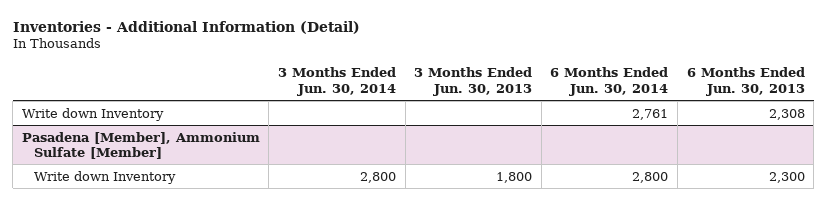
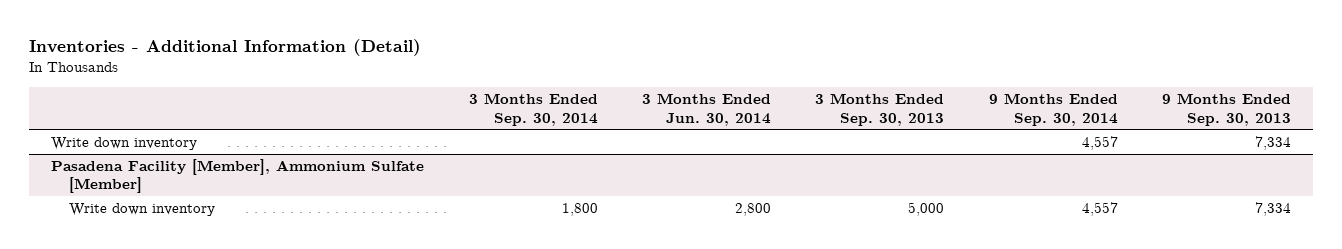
[414,67,533,96] 3 Months Ended Jun. 30, 2013 -> none
[550,67,669,96] 6 Months Ended Jun. 30, 2014 -> none
[686,67,805,96] 6 Months Ended Jun. 30, 2013 -> none
none -> [468,93,598,126] 3 Months Ended Sep. 30, 2014
none -> [815,93,945,126] 3 Months Ended Sep. 30, 2013
none -> [988,93,1118,126] 9 Months Ended Sep. 30, 2014
none -> [1162,93,1292,126] 9 Months Ended Sep. 30, 2013
[21,107,164,121] Write down Inventory -> [51,136,198,150] Write down inventory
[21,131,260,159] Pasadena [Member], Ammonium Sulfate [Member] -> [51,158,425,194] Pasadena Facility [Member], Ammonium Sulfate [Member]
[34,170,177,184] Write down Inventory -> [68,202,215,216] Write down inventory

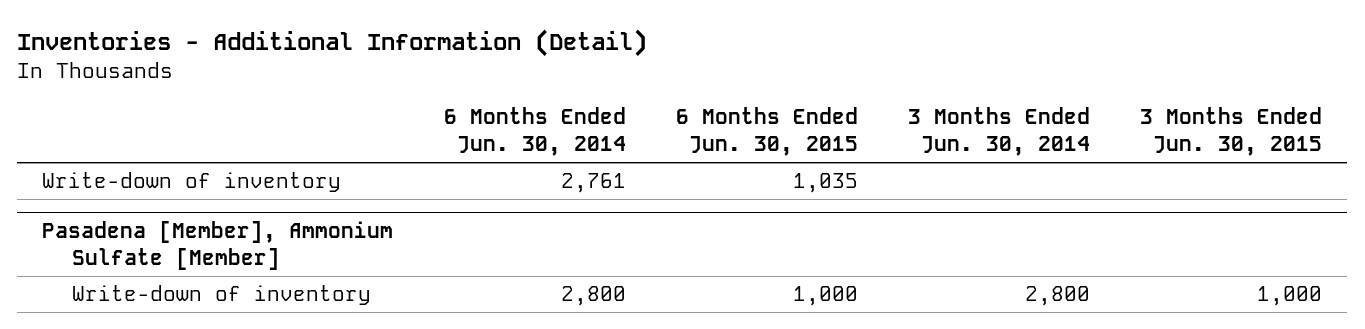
[468,93,598,126] 3 Months Ended Sep. 30, 2014 -> none
[815,93,945,126] 3 Months Ended Sep. 30, 2013 -> none
[988,93,1118,126] 9 Months Ended Sep. 30, 2014 -> none
[1162,93,1292,126] 9 Months Ended Sep. 30, 2013 -> none
none -> [443,107,626,157] 6 Months Ended Jun. 30, 2014
none -> [675,107,858,157] 6 Months Ended Jun. 30, 2015
none -> [1140,107,1323,157] 3 Months Ended Jun. 30, 2015
[51,136,198,150] Write down inventory -> [42,172,342,193] Write-down of inventory
[51,158,425,194] Pasadena Facility [Member], Ammonium Sulfate [Member] -> [42,220,394,270] Pasadena [Member], Ammonium Sulfate [Member]
[68,202,215,216] Write down inventory -> [72,285,372,306] Write-down of inventory

